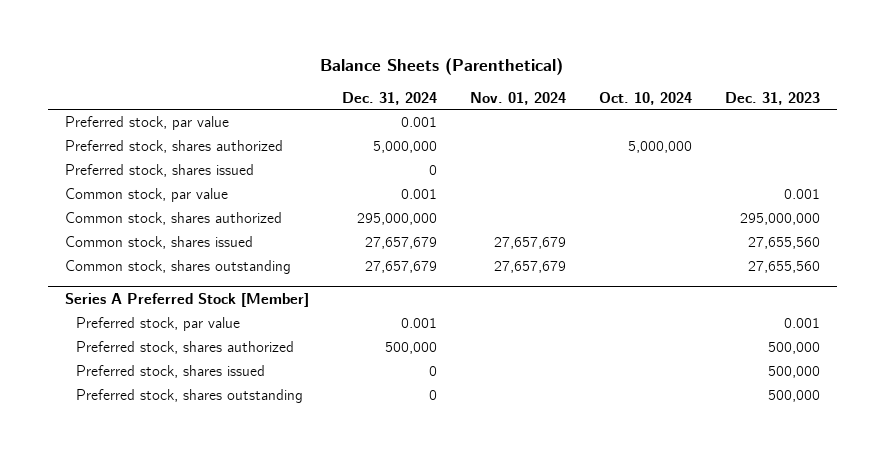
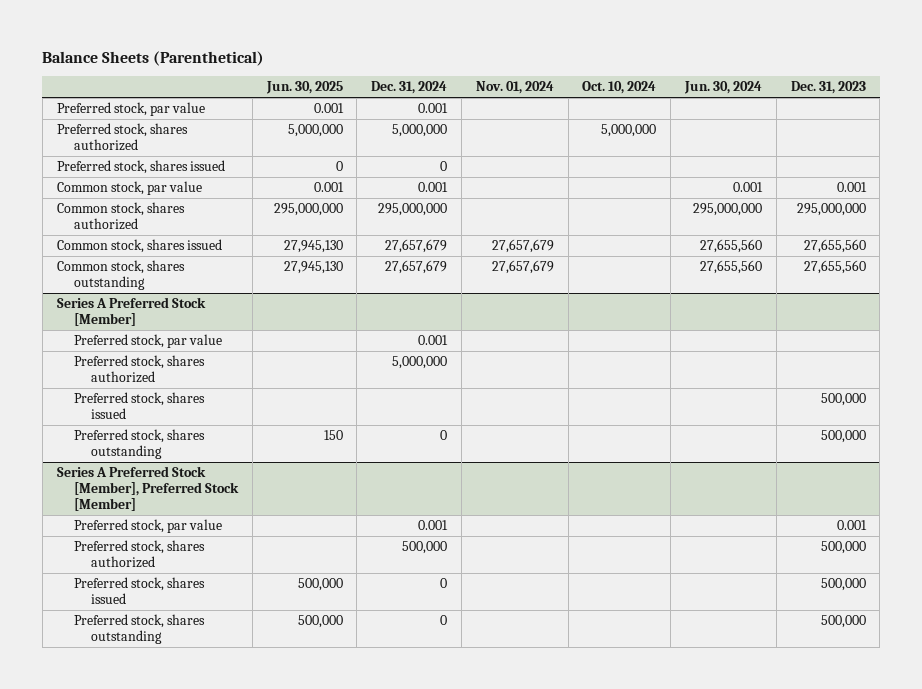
none -> [265,81,343,95] Jun. 30, 2025
none -> [683,81,762,95] Jun. 30, 2024
none -> [73,334,222,349] Preferred stock, par value
none -> [73,355,205,384] Preferred stock, shares authorized
none -> [73,392,205,420] Preferred stock, shares issued
none -> [73,429,205,460] Preferred stock, shares outstanding
none -> [56,466,239,512] Series A Preferred Stock [Member], Preferred Stock [Member]

